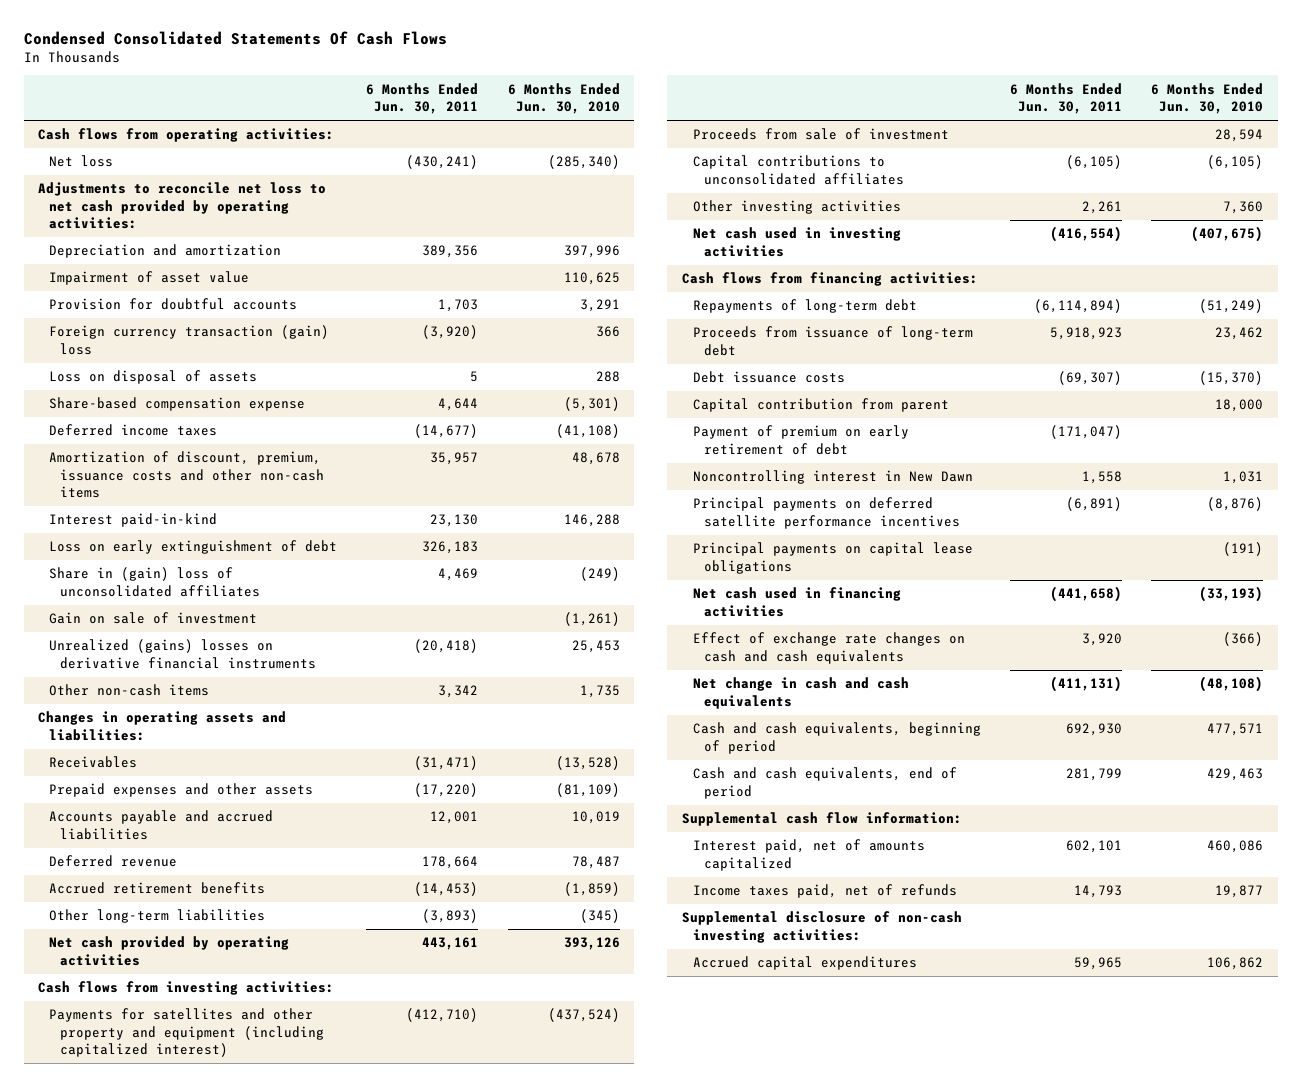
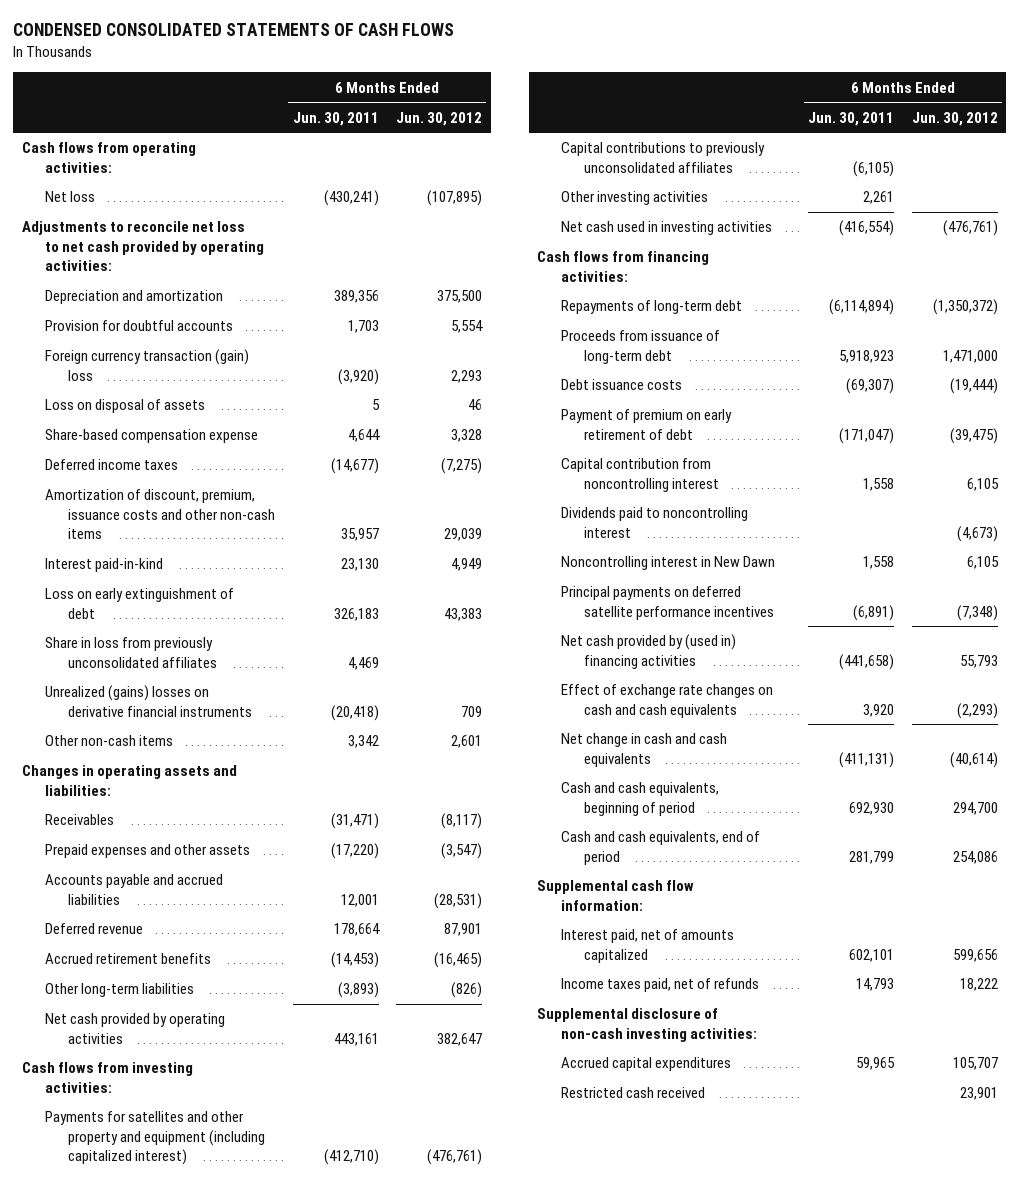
[23,31,447,46] Condensed Consolidated Statements Of Cash Flows -> [12,23,454,37] CONDENSED CONSOLIDATED STATEMENTS OF CASH FLOWS
[507,82,620,115] 6 Months Ended Jun. 30, 2010 -> none
none -> [395,111,482,126] Jun. 30, 2012
[49,271,250,286] Impairment of asset value -> none
[49,612,258,625] Gain on sale of investment -> none
[49,567,261,597] Share in (gain) loss of unconsolidated affiliates -> [44,637,218,668] Share in loss from previously unconsolidated affiliates
[693,128,950,141] Proceeds from sale of investment -> none
[693,155,905,185] Capital contributions to unconsolidated affiliates -> [560,142,765,173] Capital contributions to previously unconsolidated affiliates
[693,398,950,413] Capital contribution from parent -> none
none -> [560,458,719,492] Capital contribution from noncontrolling interest
none -> [560,507,748,538] Dividends paid to noncontrolling interest
[693,542,974,574] Principal payments on capital lease obligations -> none
[693,587,902,617] Net cash used in financing activities -> [560,634,736,669] Net cash provided by (used in) financing activities
none -> [560,1087,705,1099] Restricted cash received

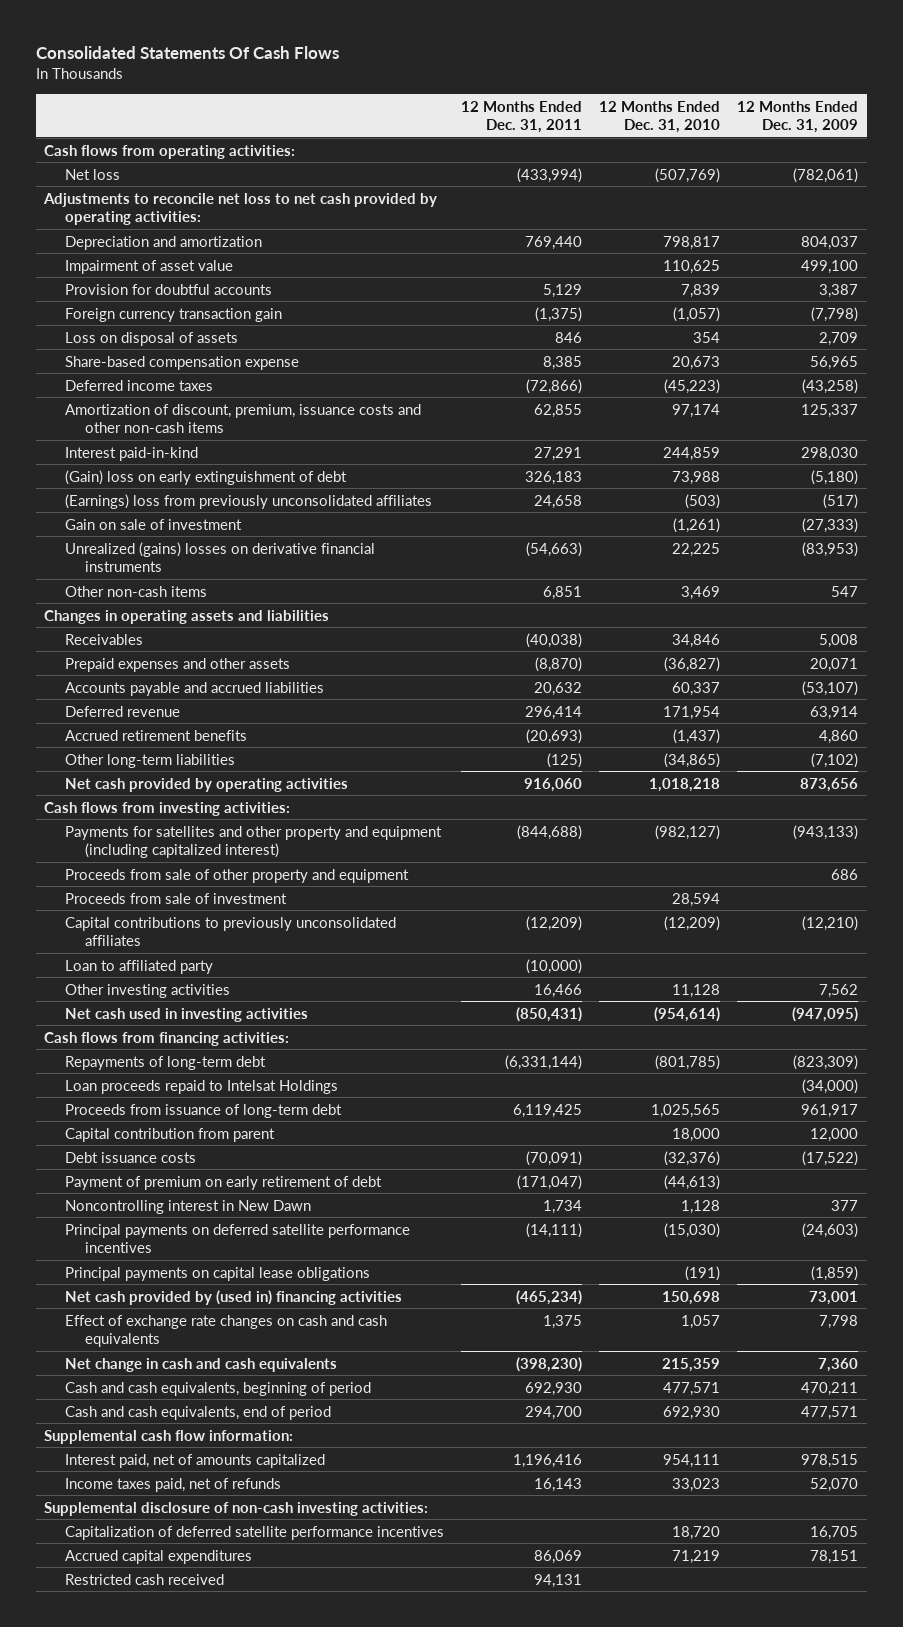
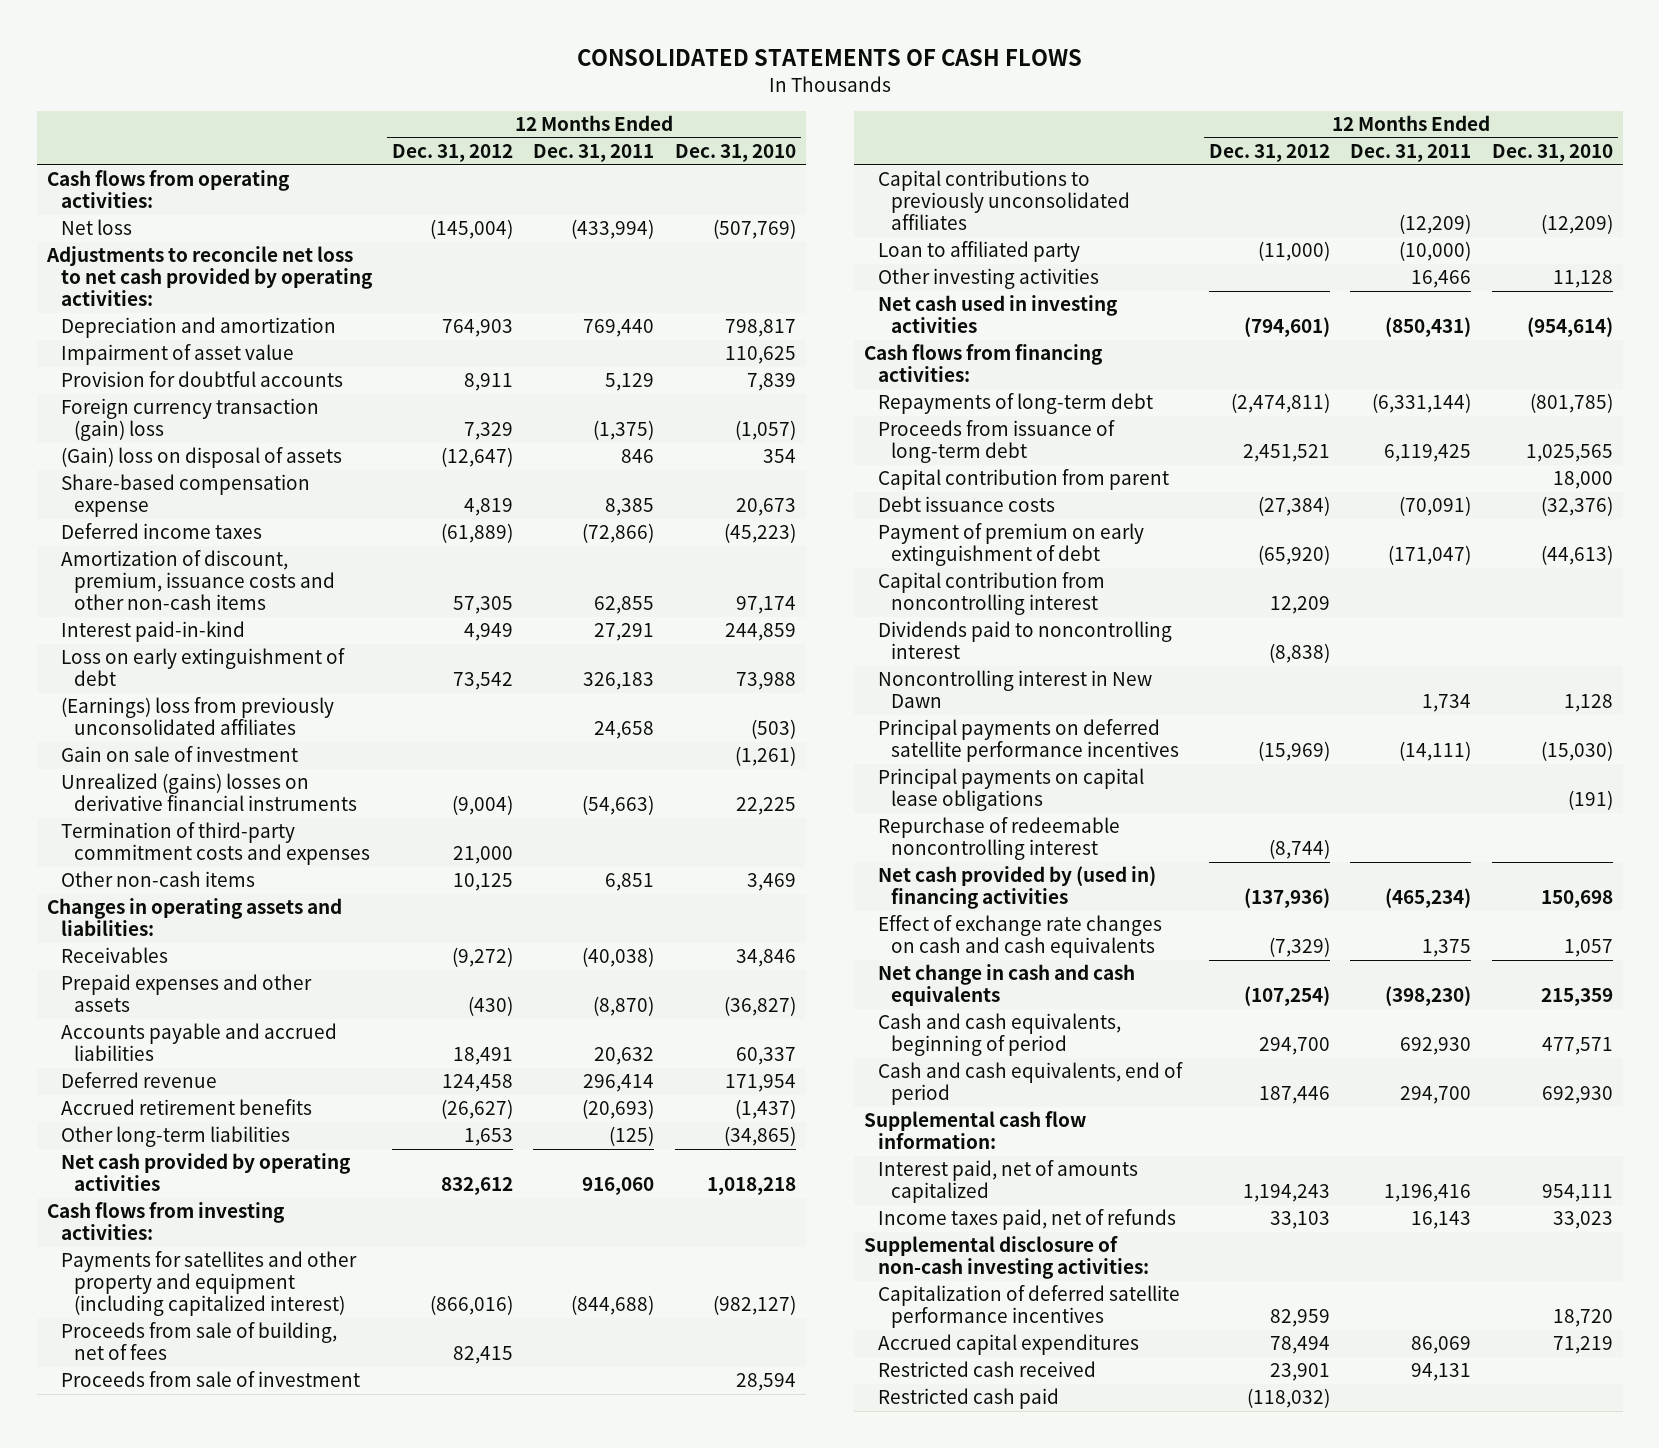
[35,46,339,60] Consolidated Statements Of Cash Flows -> [576,49,1082,67] CONSOLIDATED STATEMENTS OF CASH FLOWS
[737,100,859,133] 12 Months Ended Dec. 31, 2009 -> none
none -> [391,144,513,163] Dec. 31, 2012
[64,307,282,322] Foreign currency transaction gain -> [60,398,319,442] Foreign currency transaction (gain) loss
[64,331,238,346] Loss on disposal of assets -> [60,447,342,469] (Gain) loss on disposal of assets
[64,469,347,485] (Gain) loss on early extinguishment of debt -> [60,648,345,687] Loss on early extinguishment of debt
none -> [60,822,371,866] Termination of third-party commitment costs and expenses
[44,609,330,624] Changes in operating assets and liabilities -> [46,898,342,937] Changes in operating assets and liabilities:
[64,868,409,883] Proceeds from sale of other property and equipment -> none
none -> [60,1322,337,1361] Proceeds from sale of building, net of fees
[64,1079,338,1094] Loan proceeds repaid to Intelsat Holdings -> none
[64,1175,382,1190] Payment of premium on early retirement of debt -> [877,523,1144,567] Payment of premium on early extinguishment of debt
none -> [877,572,1105,616] Capital contribution from noncontrolling interest
none -> [877,621,1172,660] Dividends paid to noncontrolling interest
none -> [877,817,1120,861] Repurchase of redeemable noncontrolling interest
none -> [877,1388,1059,1410] Restricted cash paid

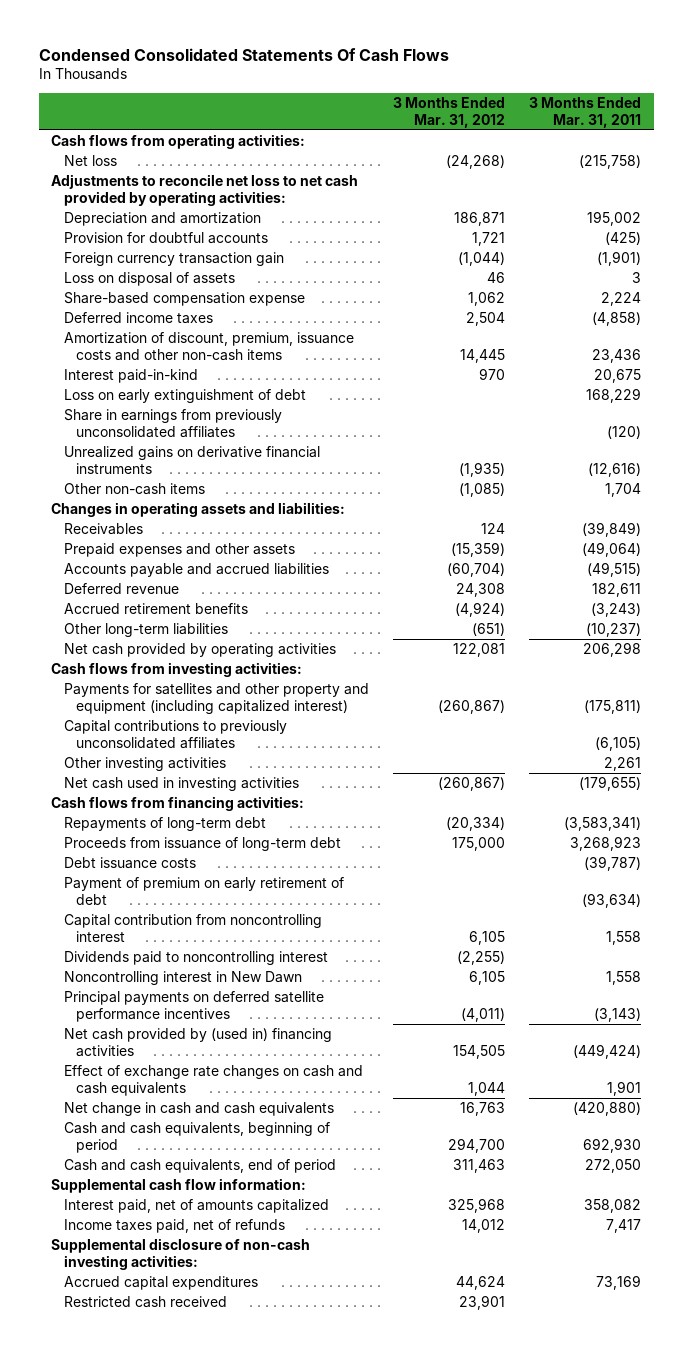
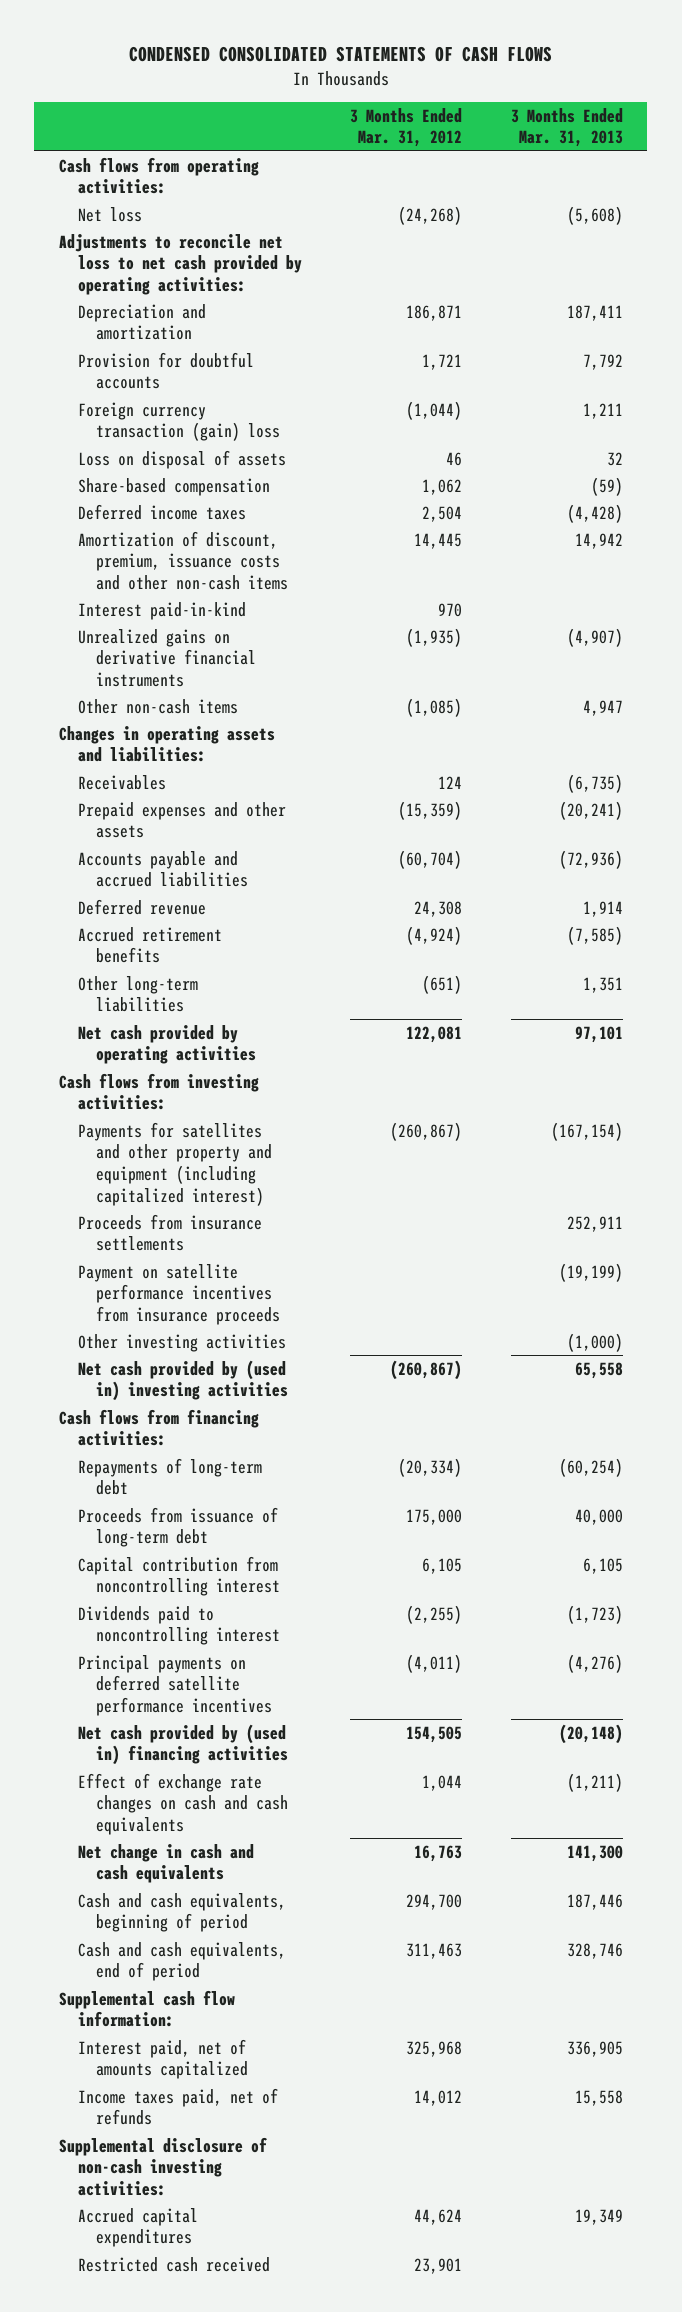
[39,47,450,61] Condensed Consolidated Statements Of Cash Flows -> [128,46,552,63] CONDENSED CONSOLIDATED STATEMENTS OF CASH FLOWS
[529,97,642,128] 3 Months Ended Mar. 31, 2011 -> none
none -> [511,107,624,148] 3 Months Ended Mar. 31, 2013
[63,252,284,267] Foreign currency transaction gain -> [77,401,281,442] Foreign currency transaction (gain) loss
[63,292,305,307] Share-based compensation expense -> [77,477,270,496] Share-based compensation
[63,389,306,404] Loss on early extinguishment of debt -> none
[63,409,282,438] Share in earnings from previously unconsolidated affiliates -> none
[63,720,287,749] Capital contributions to previously unconsolidated affiliates -> none
none -> [77,1213,262,1252] Proceeds from insurance settlements
none -> [77,1263,281,1325] Payment on satellite performance incentives from insurance proceeds
[63,777,299,792] Net cash used in investing activities -> [77,1359,289,1402] Net cash provided by (used in) investing activities
[63,857,196,870] Debt issuance costs -> none
[63,877,344,905] Payment of premium on early retirement of debt -> none
[63,971,302,986] Noncontrolling interest in New Dawn -> none

